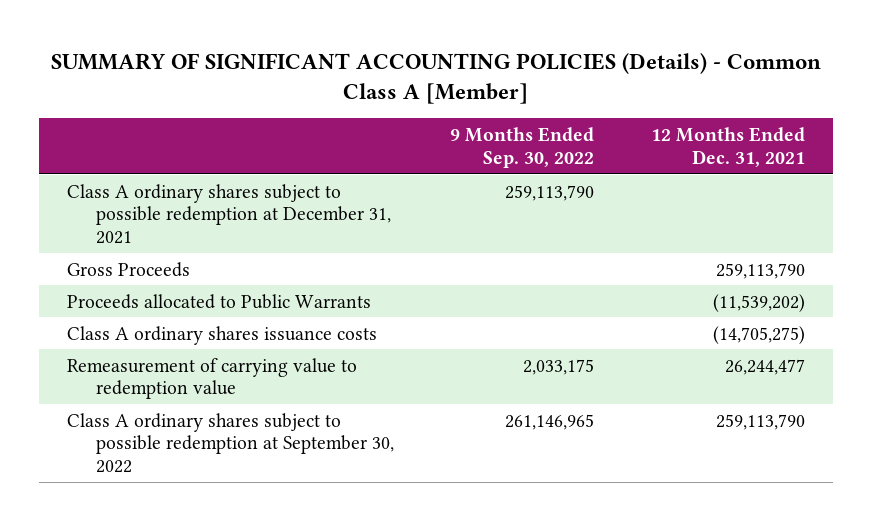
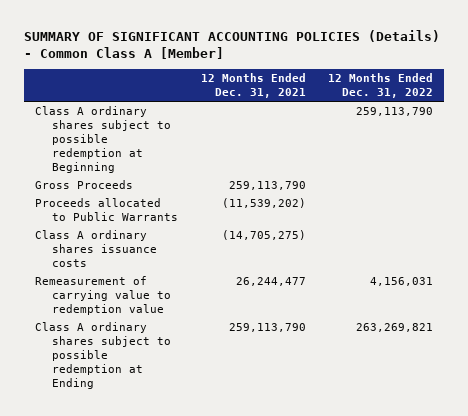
[450,127,595,168] 9 Months Ended Sep. 30, 2022 -> none
none -> [328,73,434,99] 12 Months Ended Dec. 31, 2022
[67,183,391,245] Class A ordinary shares subject to possible redemption at December 31, 2021 -> [35,105,172,173] Class A ordinary shares subject to possible redemption at Beginning
[67,412,394,474] Class A ordinary shares subject to possible redemption at September 30, 2022 -> [35,321,172,389] Class A ordinary shares subject to possible redemption at Ending

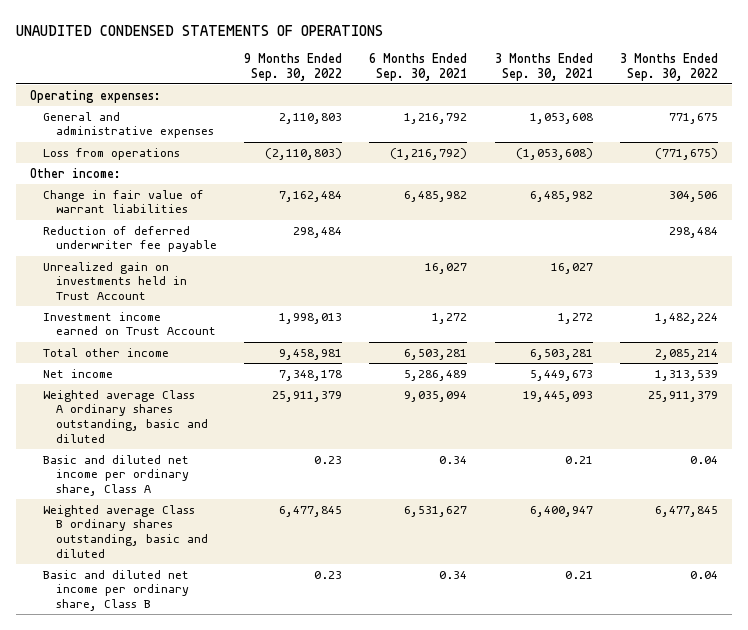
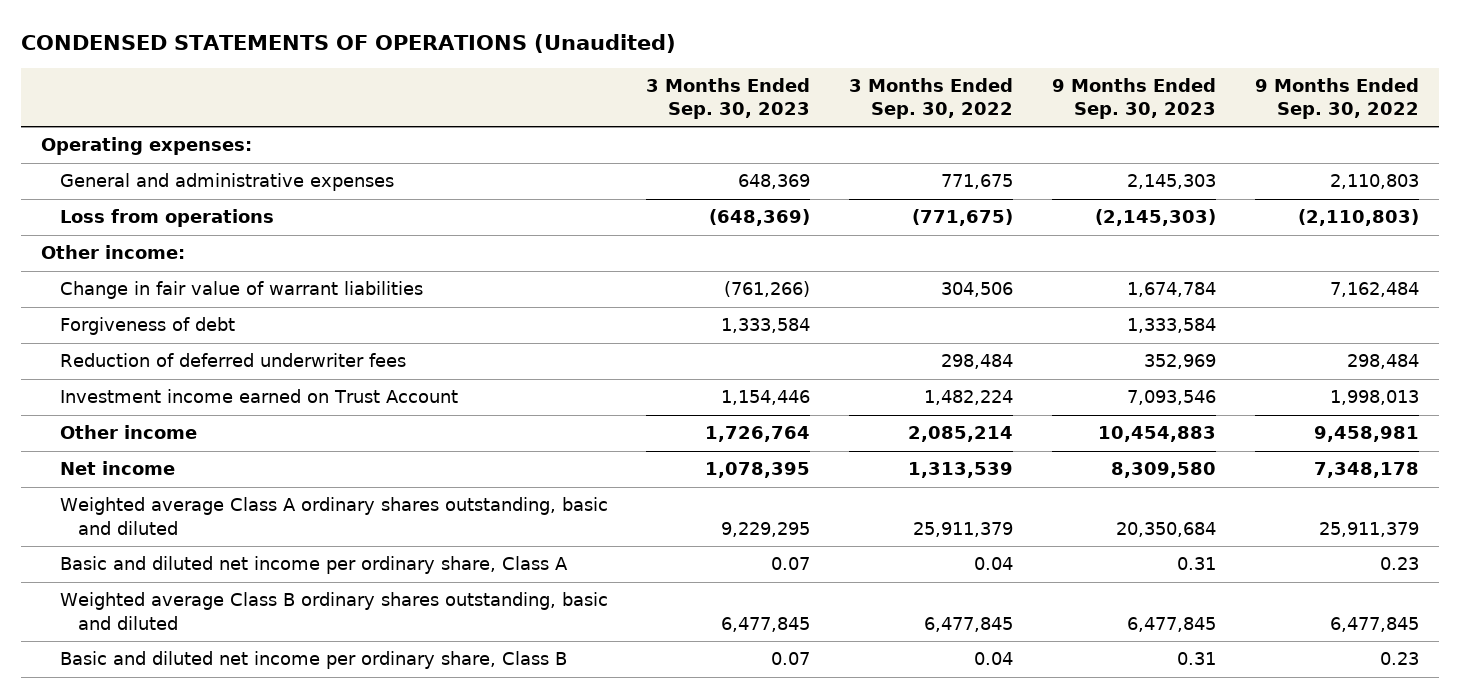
[16,24,384,36] UNAUDITED CONDENSED STATEMENTS OF OPERATIONS -> [21,33,677,53] CONDENSED STATEMENTS OF OPERATIONS (Unaudited)
[369,52,468,81] 6 Months Ended Sep. 30, 2021 -> none
[494,52,593,81] 3 Months Ended Sep. 30, 2021 -> none
none -> [646,78,811,120] 3 Months Ended Sep. 30, 2023
none -> [1052,78,1217,120] 9 Months Ended Sep. 30, 2023
[42,261,187,301] Unrealized gain on investments held in Trust Account -> none
none -> [59,317,235,336] Forgiveness of debt
[42,225,217,253] Reduction of deferred underwriter fee payable -> [59,353,406,368] Reduction of deferred underwriter fees
[42,347,169,357] Total other income -> [59,425,197,440] Other income

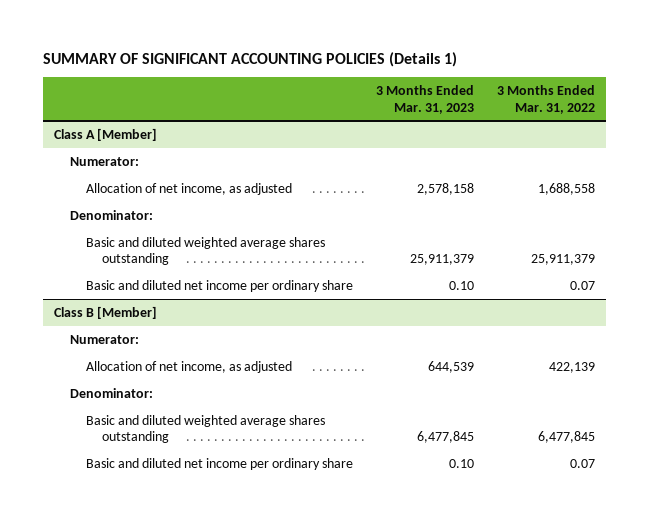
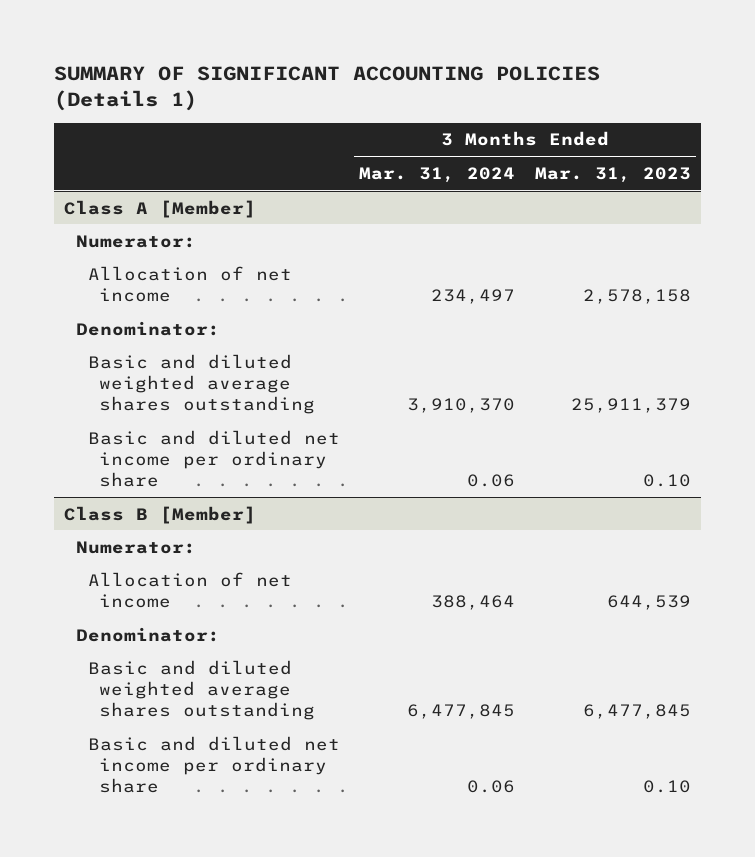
[496,85,595,114] 3 Months Ended Mar. 31, 2022 -> none
none -> [359,166,516,183] Mar. 31, 2024
[86,182,293,195] Allocation of net income, as adjusted -> [87,265,292,302] Allocation of net income
[86,360,293,373] Allocation of net income, as adjusted -> [87,571,292,608] Allocation of net income

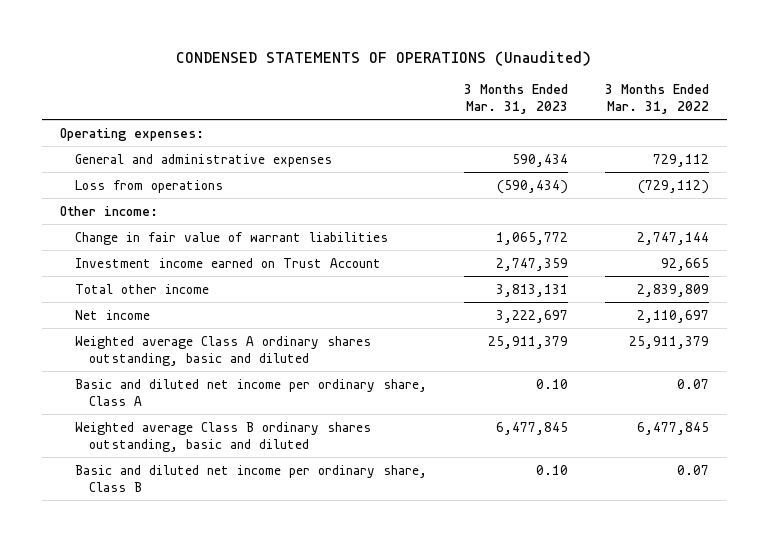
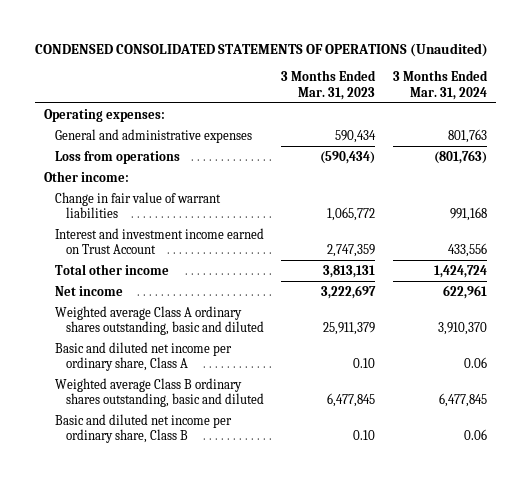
[176,50,592,66] CONDENSED STATEMENTS OF OPERATIONS (Unaudited) -> [34,43,488,58] CONDENSED CONSOLIDATED STATEMENTS OF OPERATIONS (Unaudited)
[604,83,709,115] 3 Months Ended Mar. 31, 2022 -> none
none -> [392,70,488,100] 3 Months Ended Mar. 31, 2024
[74,257,381,268] Investment income earned on Trust Account -> [54,227,264,255] Interest and investment income earned on Trust Account

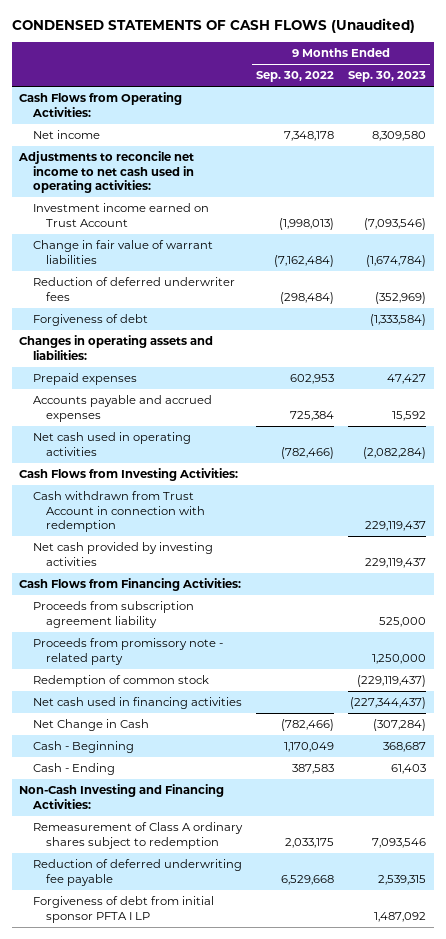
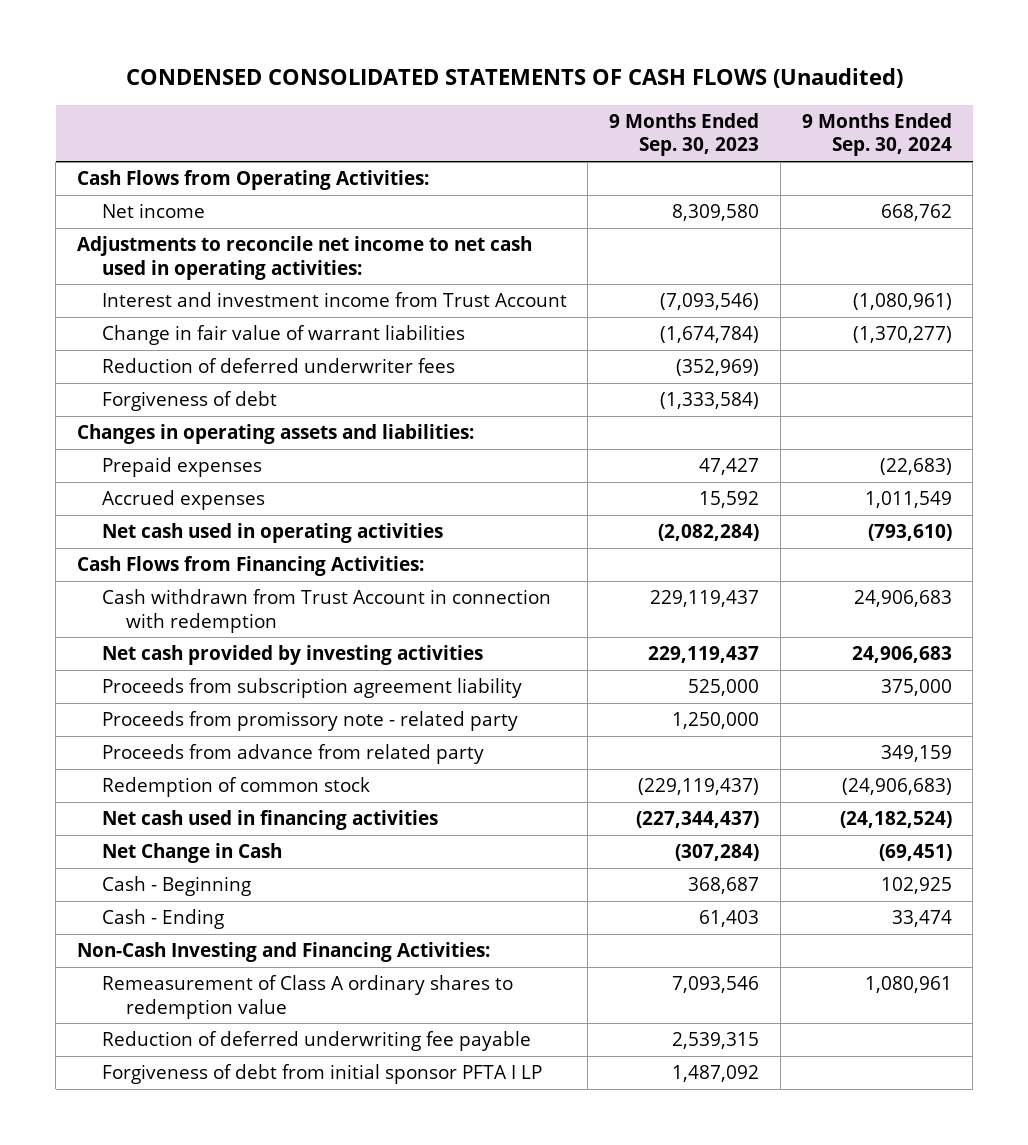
[11,18,415,34] CONDENSED STATEMENTS OF CASH FLOWS (Unaudited) -> [126,68,904,89] CONDENSED CONSOLIDATED STATEMENTS OF CASH FLOWS (Unaudited)
[256,71,335,83] Sep. 30, 2022 -> none
none -> [801,112,952,157] 9 Months Ended Sep. 30, 2024
[32,203,209,227] Investment income earned on Trust Account -> [101,292,567,308] Interest and investment income from Trust Account
[32,395,212,422] Accounts payable and accrued expenses -> [101,490,265,511] Accrued expenses
[19,468,239,482] Cash Flows from Investing Activities: -> none
[19,578,242,592] Cash Flows from Financing Activities: -> [76,556,424,577] Cash Flows from Financing Activities:
none -> [101,744,484,765] Proceeds from advance from related party
[32,822,243,849] Remeasurement of Class A ordinary shares subject to redemption -> [101,975,513,1019] Remeasurement of Class A ordinary shares to redemption value

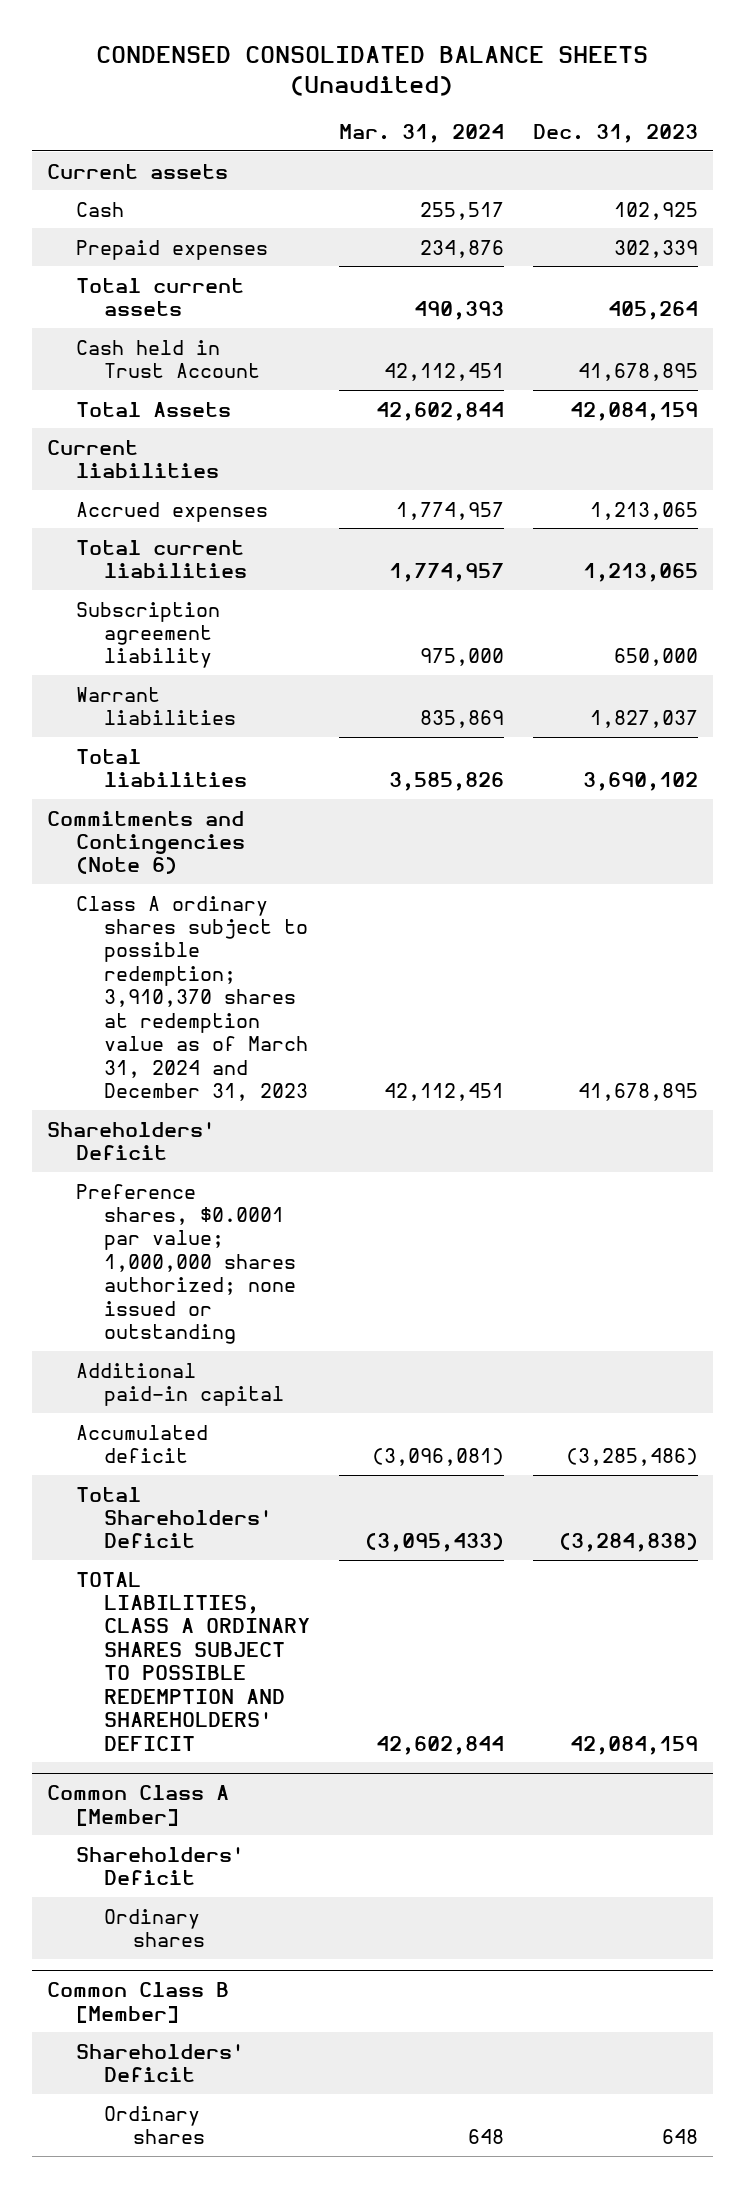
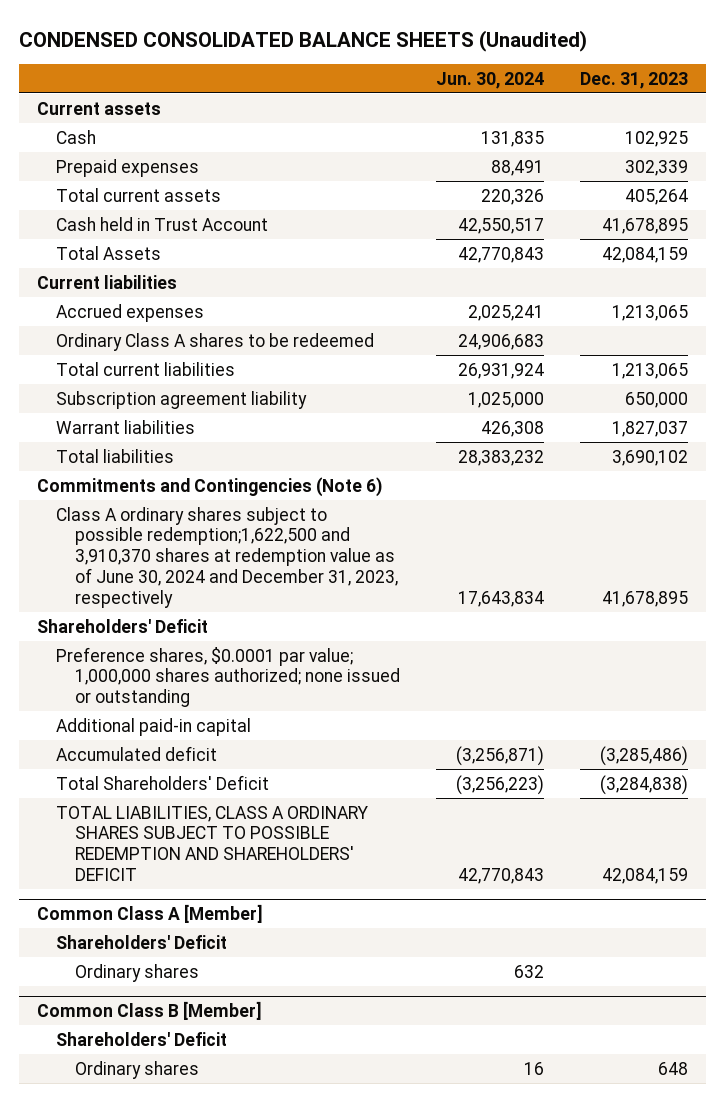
[339,123,505,143] Mar. 31, 2024 -> none
none -> [435,71,544,89] Jun. 30, 2024
none -> [55,332,374,351] Ordinary Class A shares to be redeemed
[75,895,309,1101] Class A ordinary shares subject to possible redemption; 3,910,370 shares at redemption value as of March 31, 2024 and December 31, 2023 -> [55,506,398,608] Class A ordinary shares subject to possible redemption;1,622,500 and 3,910,370 shares at redemption value as of June 30, 2024 and December 31, 2023, respectively

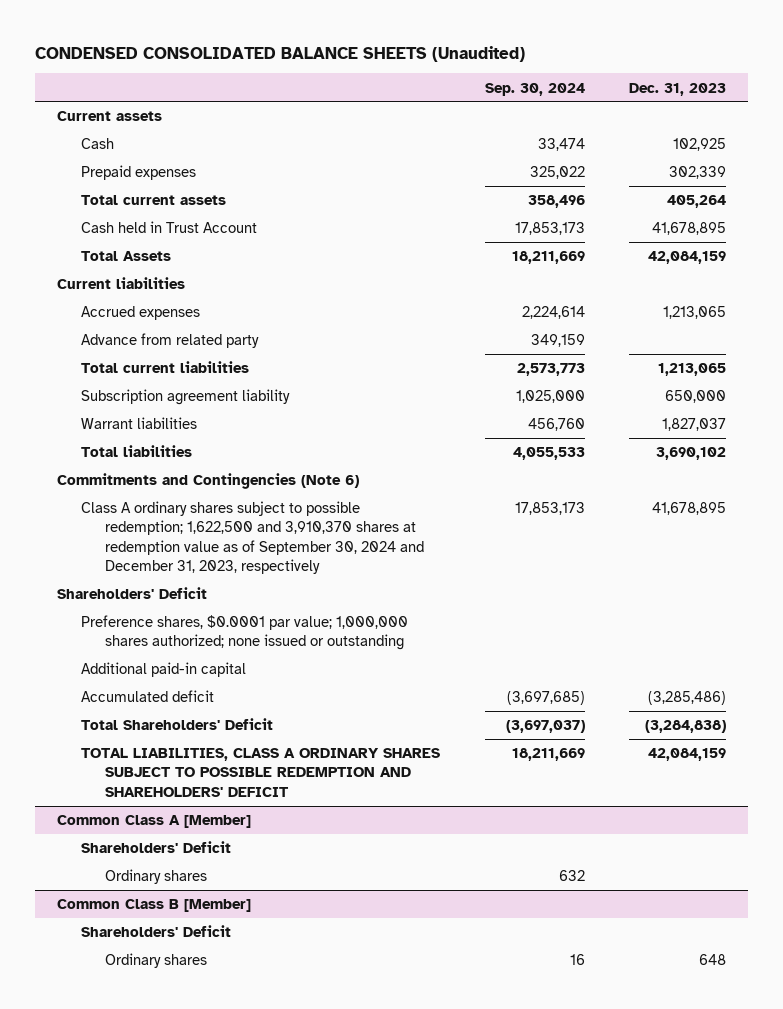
[435,71,544,89] Jun. 30, 2024 -> none
none -> [484,82,585,96] Sep. 30, 2024
[55,332,374,351] Ordinary Class A shares to be redeemed -> none
none -> [81,333,260,349] Advance from related party
[55,506,398,608] Class A ordinary shares subject to possible redemption;1,622,500 and 3,910,370 shares at redemption value as of June 30, 2024 and December 31, 2023, respectively -> [81,501,425,575] Class A ordinary shares subject to possible redemption; 1,622,500 and 3,910,370 shares at redemption value as of September 30, 2024 and December 31, 2023, respectively

